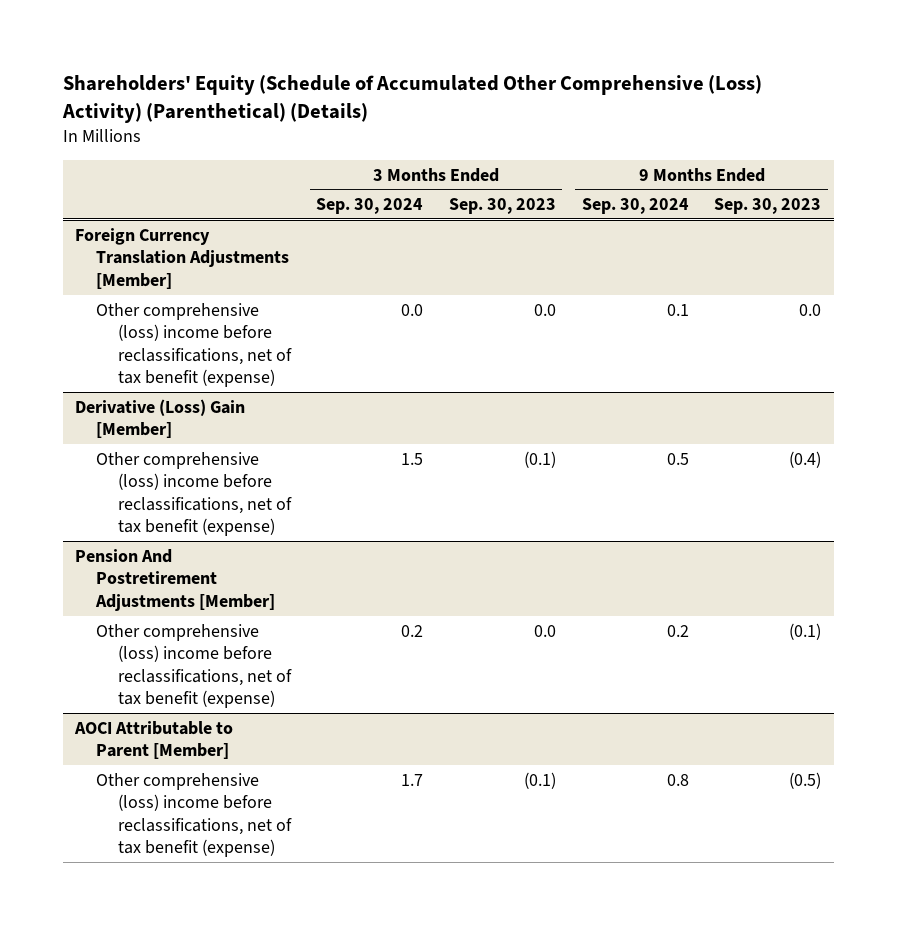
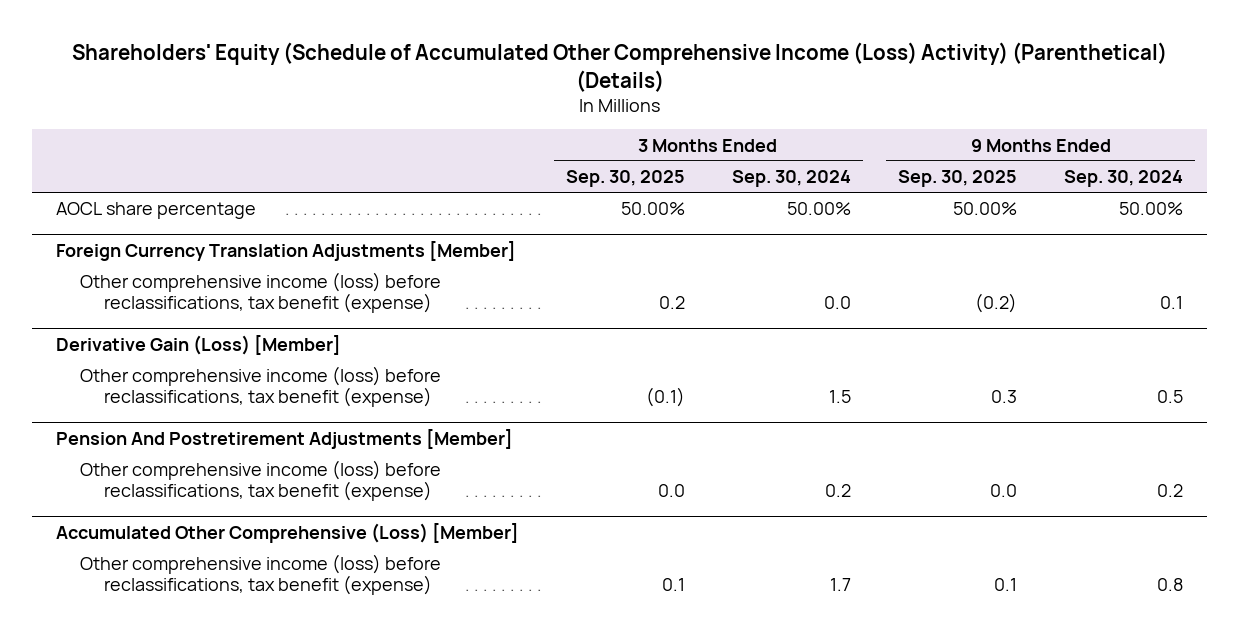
[61,75,762,123] Shareholders' Equity (Schedule of Accumulated Other Comprehensive (Loss) Activity) (Parenthetical) (Details) -> [71,41,1167,92] Shareholders' Equity (Schedule of Accumulated Other Comprehensive Income (Loss) Activity) (Parenthetical) (Details)
[448,197,556,214] Sep. 30, 2023 -> none
[714,197,822,214] Sep. 30, 2023 -> none
none -> [565,169,685,187] Sep. 30, 2025
none -> [898,169,1018,187] Sep. 30, 2025
none -> [55,202,256,220] AOCL share percentage
[96,302,292,388] Other comprehensive (loss) income before reclassifications, net of tax benefit (expense) -> [80,272,442,314] Other comprehensive income (loss) before reclassifications, tax benefit (expense)
[75,398,246,439] Derivative (Loss) Gain [Member] -> [55,334,341,355] Derivative Gain (Loss) [Member]
[96,451,292,537] Other comprehensive (loss) income before reclassifications, net of tax benefit (expense) -> [80,366,442,408] Other comprehensive income (loss) before reclassifications, tax benefit (expense)
[96,623,292,709] Other comprehensive (loss) income before reclassifications, net of tax benefit (expense) -> [80,460,442,502] Other comprehensive income (loss) before reclassifications, tax benefit (expense)
[74,720,234,760] AOCI Attributable to Parent [Member] -> [55,522,519,543] Accumulated Other Comprehensive (Loss) [Member]
[96,772,292,858] Other comprehensive (loss) income before reclassifications, net of tax benefit (expense) -> [80,554,442,596] Other comprehensive income (loss) before reclassifications, tax benefit (expense)

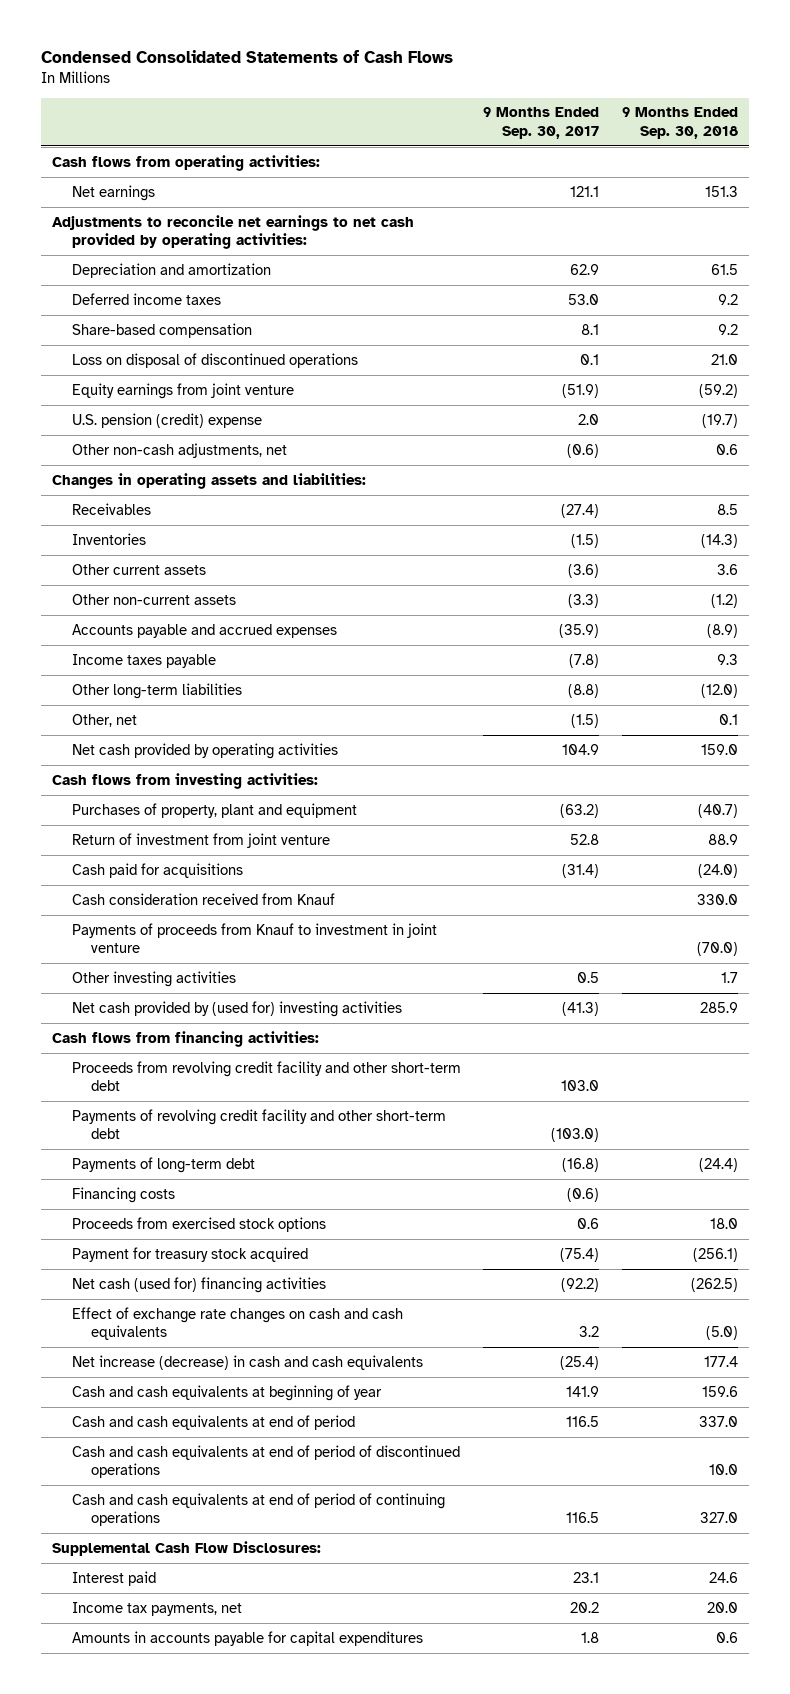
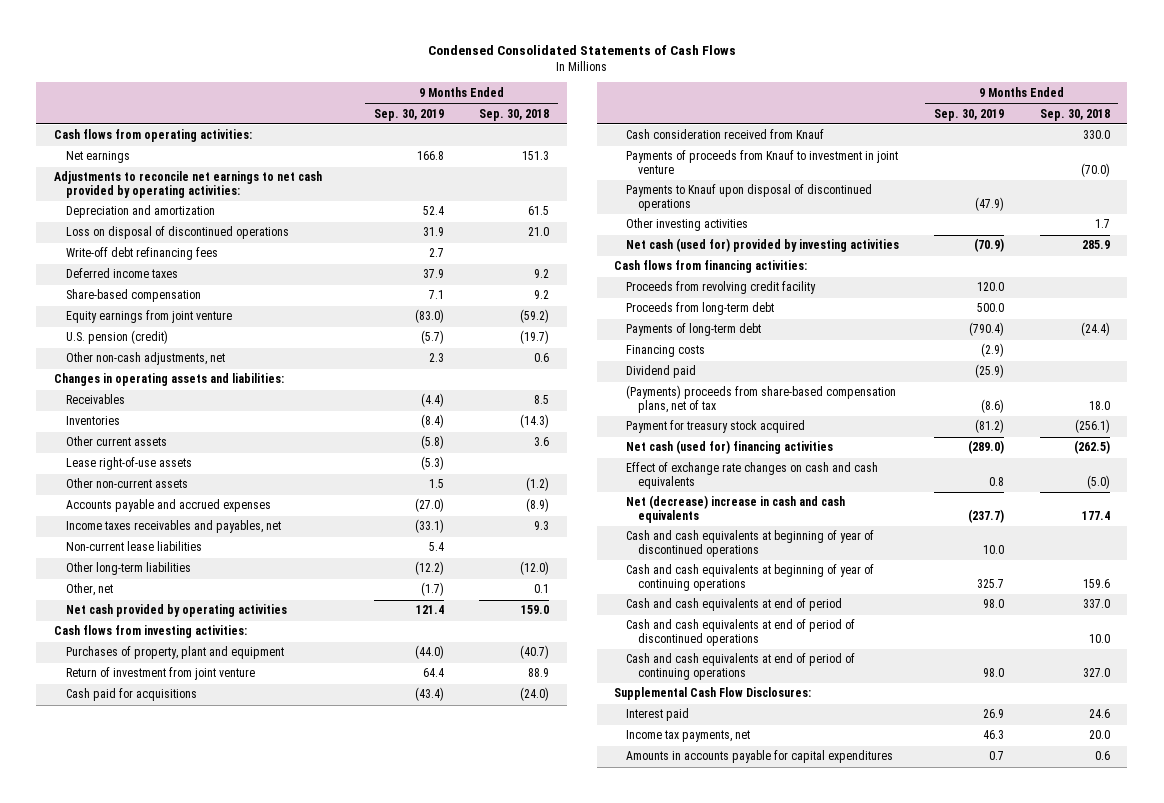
[483,107,600,139] 9 Months Ended Sep. 30, 2017 -> none
none -> [373,108,444,121] Sep. 30, 2019
[71,352,358,368] Loss on disposal of discontinued operations -> [65,226,289,240] Loss on disposal of discontinued operations
none -> [65,247,218,261] Write-off debt refinancing fees
[71,412,262,428] U.S. pension (credit) expense -> [65,330,168,345] U.S. pension (credit)
none -> [65,457,192,471] Lease right-of-use assets
[71,653,216,668] Income taxes payable -> none
none -> [65,520,281,534] Income taxes receivables and payables, net
none -> [65,541,202,552] Non-current lease liabilities
none -> [625,184,872,212] Payments to Knauf upon disposal of discontinued operations
[71,1000,402,1017] Net cash provided by (used for) investing activities -> [625,238,899,253] Net cash (used for) provided by investing activities
[71,1108,446,1140] Payments of revolving credit facility and other short-term debt -> none
[71,1060,461,1092] Proceeds from revolving credit facility and other short-term debt -> [625,281,816,295] Proceeds from revolving credit facility
none -> [625,302,774,316] Proceeds from long-term debt
[71,1216,326,1232] Proceeds from exercised stock options -> none
none -> [625,365,696,379] Dividend paid
none -> [625,385,896,414] (Payments) proceeds from share-based compensation plans, net of tax
[71,1354,423,1370] Net increase (decrease) in cash and cash equivalents -> [625,495,845,524] Net (decrease) increase in cash and cash equivalents
none -> [625,530,874,558] Cash and cash equivalents at beginning of year of discontinued operations
[71,1384,382,1401] Cash and cash equivalents at beginning of year -> [625,564,874,592] Cash and cash equivalents at beginning of year of continuing operations

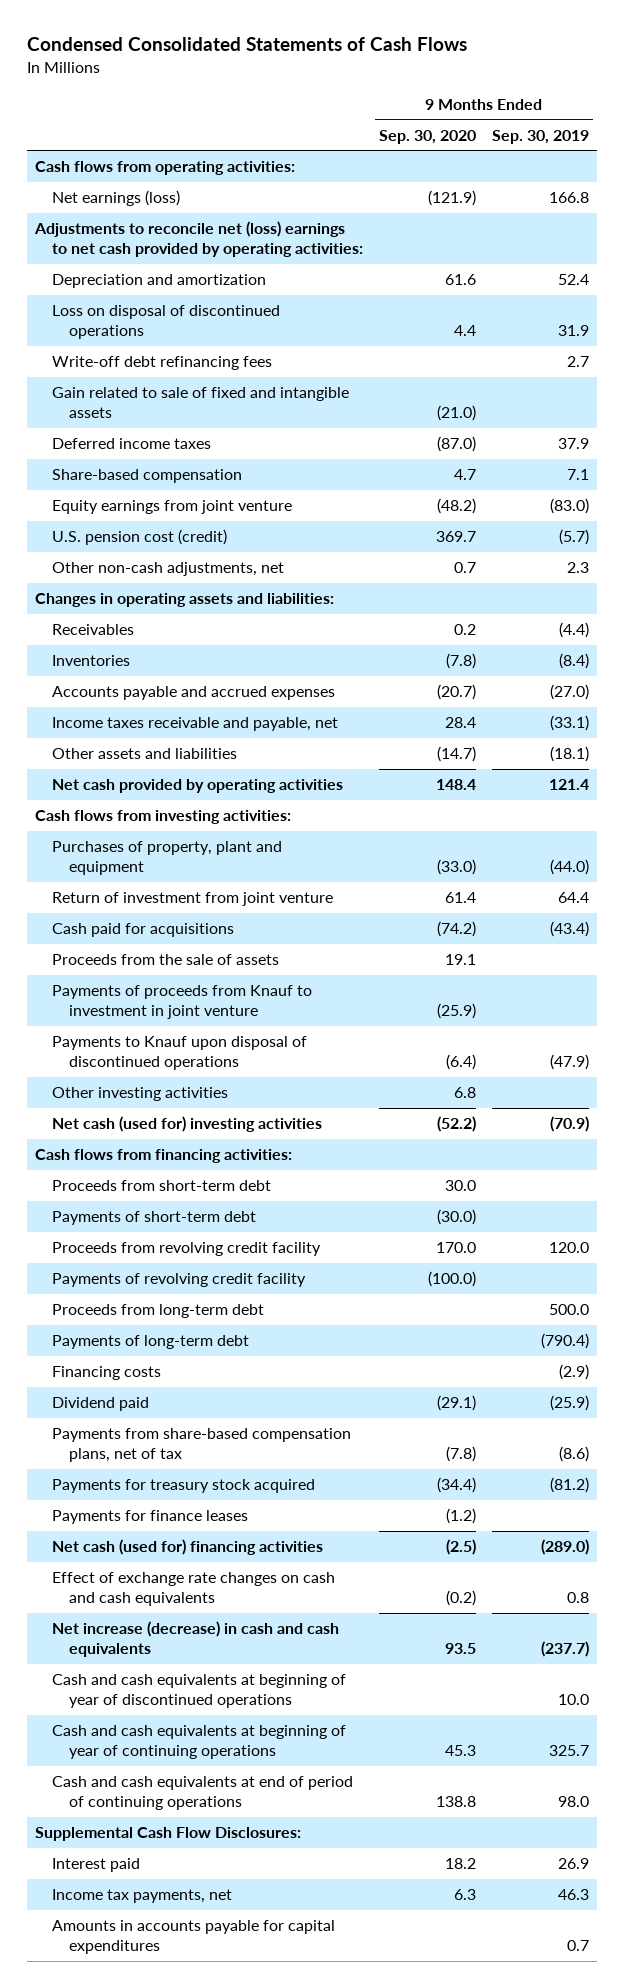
[479,108,550,121] Sep. 30, 2018 -> none
none -> [378,129,476,144] Sep. 30, 2020
[65,151,130,164] Net earnings -> [51,190,180,207] Net earnings (loss)
[54,171,323,199] Adjustments to reconcile net earnings to net cash provided by operating activities: -> [33,221,363,258] Adjustments to reconcile net (loss) earnings to net cash provided by operating activities:
none -> [51,387,349,419] Gain related to sale of fixed and intangible assets
[65,330,168,345] U.S. pension (credit) -> [51,529,227,546] U.S. pension cost (credit)
[65,436,167,447] Other current assets -> none
[65,457,192,471] Lease right-of-use assets -> none
[65,478,188,489] Other non-current assets -> none
[65,541,202,552] Non-current lease liabilities -> none
[65,562,191,576] Other long-term liabilities -> none
[65,520,281,534] Income taxes receivables and payables, net -> [51,717,338,732] Income taxes receivable and payable, net
[65,583,113,597] Other, net -> [51,748,237,760] Other assets and liabilities
[420,582,444,597] (1.7) -> [549,746,589,763] (18.1)
[625,129,824,140] Cash consideration received from Knauf -> none
none -> [51,954,279,966] Proceeds from the sale of assets
[625,238,899,253] Net cash (used for) provided by investing activities -> [51,1116,322,1133] Net cash (used for) investing activities
none -> [51,1180,271,1192] Proceeds from short-term debt
none -> [51,1211,256,1226] Payments of short-term debt
none -> [51,1273,306,1288] Payments of revolving credit facility
[625,385,896,414] (Payments) proceeds from share-based compensation plans, net of tax -> [51,1428,351,1463] Payments from share-based compensation plans, net of tax
[625,420,805,434] Payment for treasury stock acquired -> [51,1479,315,1494] Payments for treasury stock acquired
none -> [51,1510,248,1525] Payments for finance leases
[625,495,845,524] Net (decrease) increase in cash and cash equivalents -> [51,1621,339,1658] Net increase (decrease) in cash and cash equivalents
[625,598,842,612] Cash and cash equivalents at end of period -> none
[625,619,855,647] Cash and cash equivalents at end of period of discontinued operations -> none

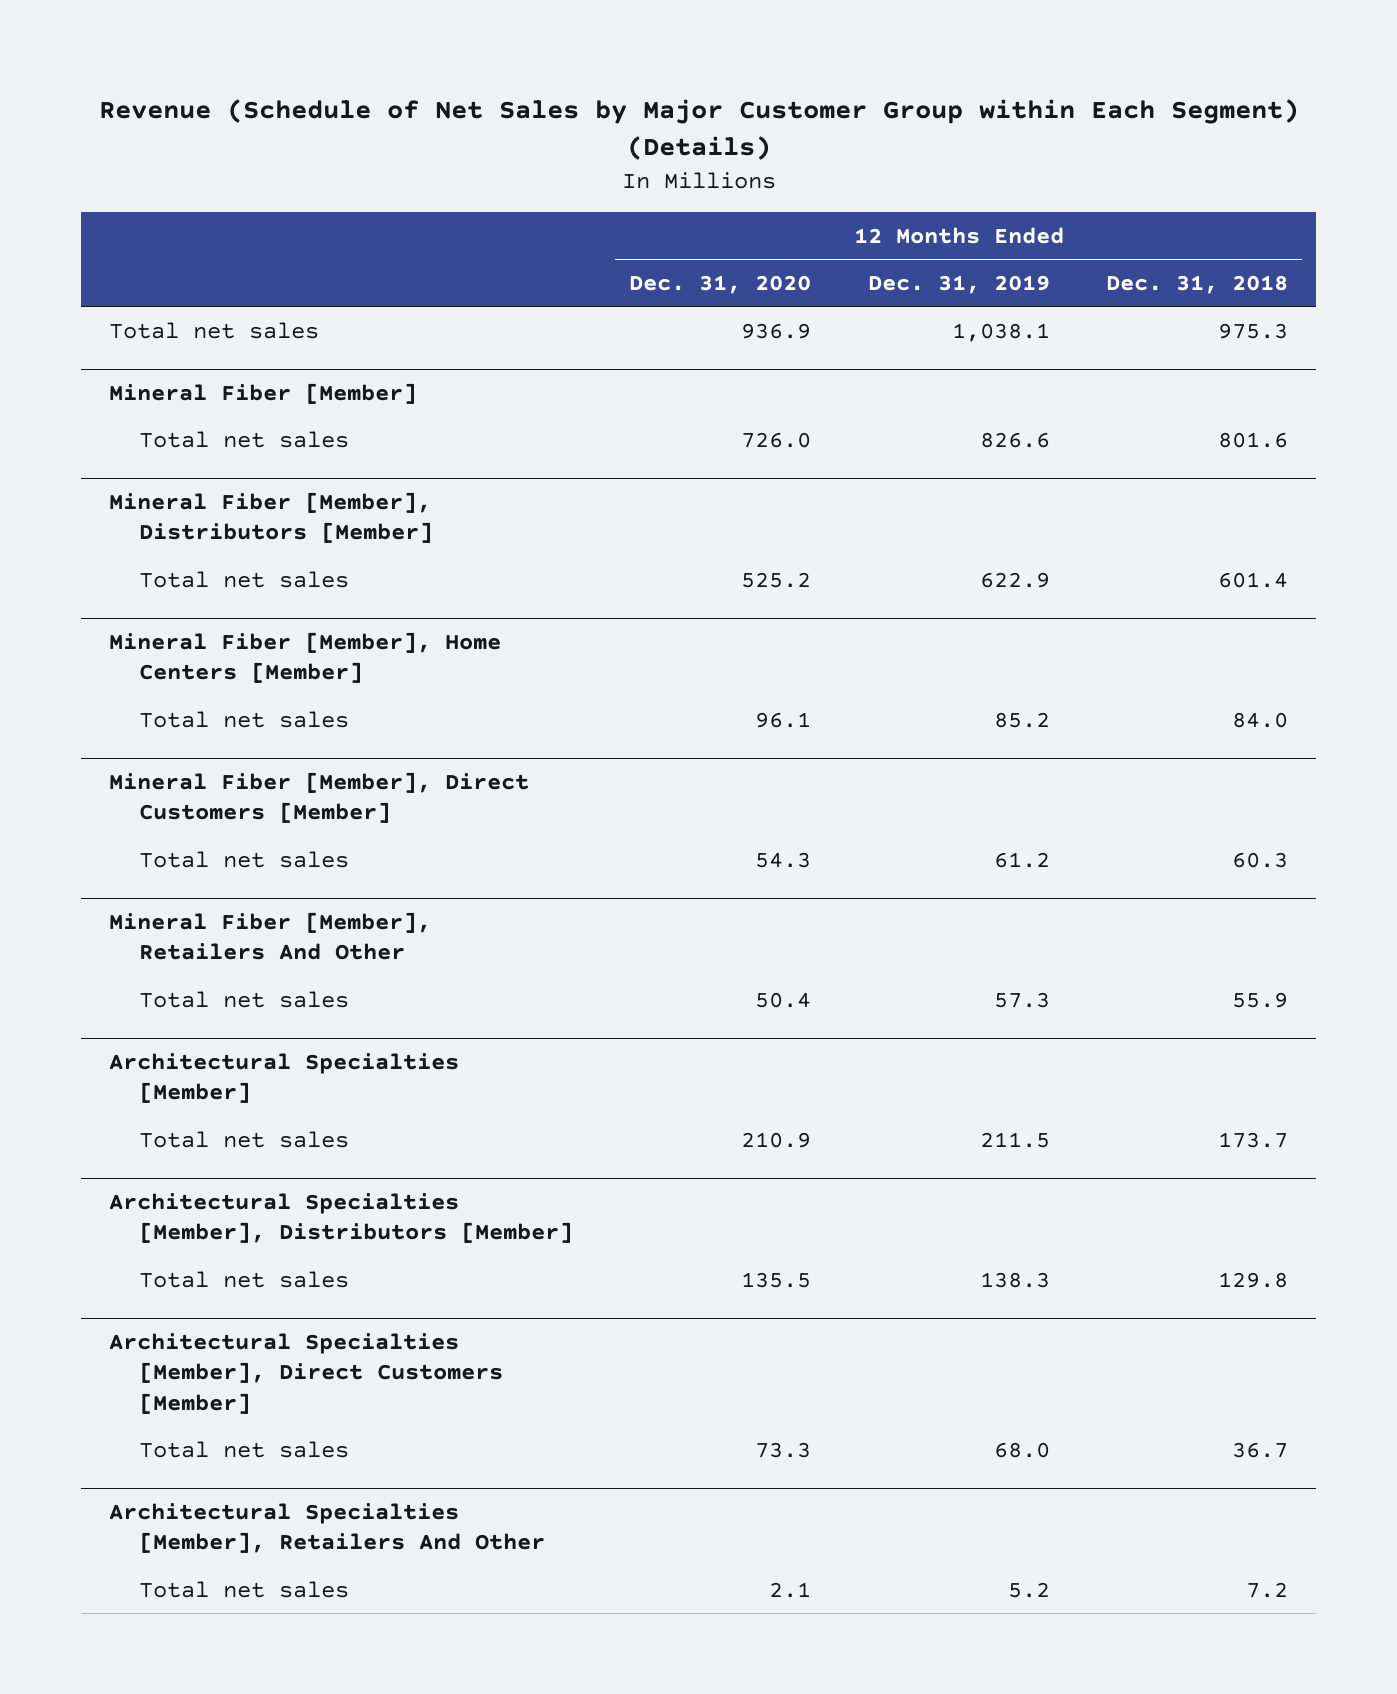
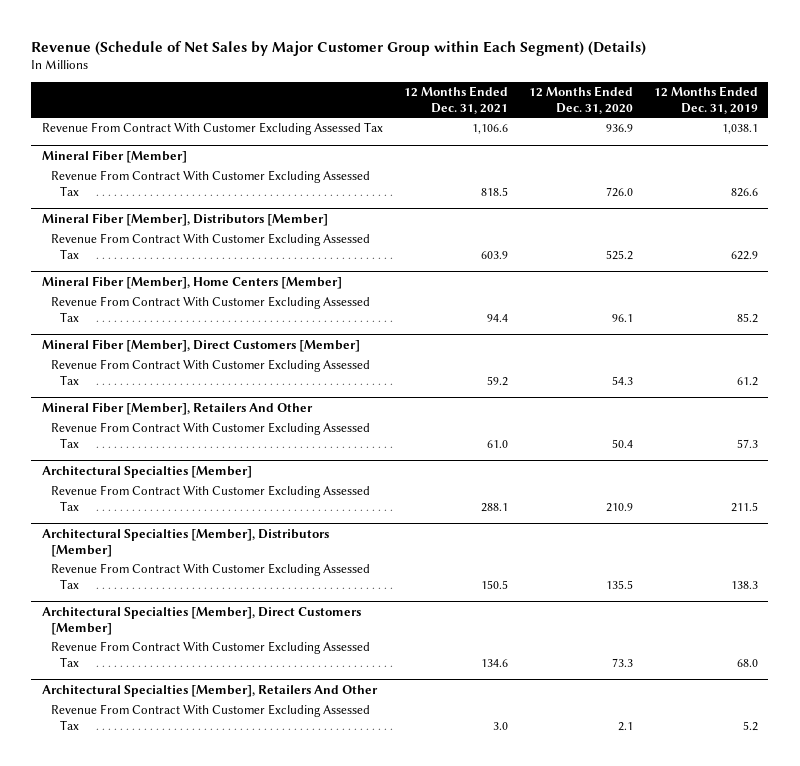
[1106,274,1289,294] Dec. 31, 2018 -> none
none -> [403,85,508,114] 12 Months Ended Dec. 31, 2021
[108,321,319,339] Total net sales -> [41,122,383,136] Revenue From Contract With Customer Excluding Assessed Tax
[138,430,349,448] Total net sales -> [51,170,371,196] Revenue From Contract With Customer Excluding Assessed Tax
[138,570,349,588] Total net sales -> [51,233,371,259] Revenue From Contract With Customer Excluding Assessed Tax
[138,710,349,728] Total net sales -> [51,296,371,322] Revenue From Contract With Customer Excluding Assessed Tax
[138,850,349,868] Total net sales -> [51,359,371,385] Revenue From Contract With Customer Excluding Assessed Tax
[138,990,349,1008] Total net sales -> [51,422,371,448] Revenue From Contract With Customer Excluding Assessed Tax
[138,1130,349,1148] Total net sales -> [51,485,371,511] Revenue From Contract With Customer Excluding Assessed Tax
[138,1270,349,1288] Total net sales -> [51,563,371,589] Revenue From Contract With Customer Excluding Assessed Tax
[138,1440,349,1458] Total net sales -> [51,641,371,667] Revenue From Contract With Customer Excluding Assessed Tax
[138,1580,349,1598] Total net sales -> [51,704,371,730] Revenue From Contract With Customer Excluding Assessed Tax

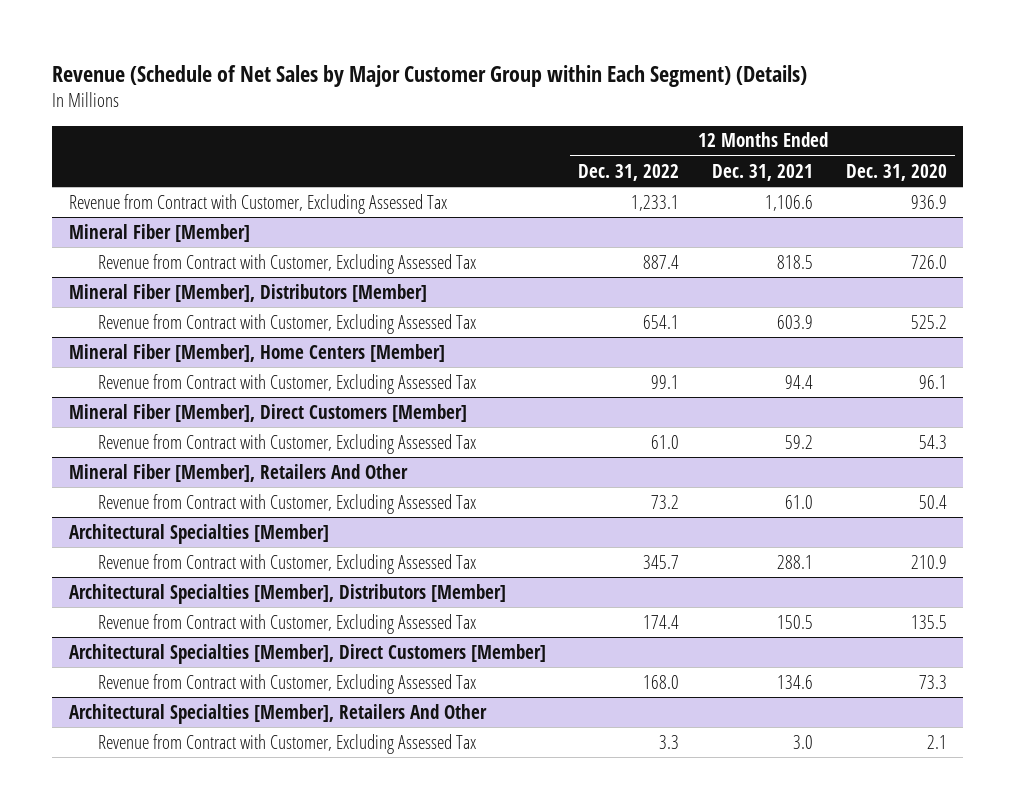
[653,85,758,114] 12 Months Ended Dec. 31, 2019 -> none
none -> [578,163,680,181] Dec. 31, 2022
[41,122,383,136] Revenue From Contract With Customer Excluding Assessed Tax -> [68,193,447,214] Revenue from Contract with Customer, Excluding Assessed Tax
[51,170,371,196] Revenue From Contract With Customer Excluding Assessed Tax -> [97,253,476,274] Revenue from Contract with Customer, Excluding Assessed Tax
[51,233,371,259] Revenue From Contract With Customer Excluding Assessed Tax -> [97,313,476,334] Revenue from Contract with Customer, Excluding Assessed Tax
[51,296,371,322] Revenue From Contract With Customer Excluding Assessed Tax -> [97,373,476,394] Revenue from Contract with Customer, Excluding Assessed Tax
[51,359,371,385] Revenue From Contract With Customer Excluding Assessed Tax -> [97,433,476,454] Revenue from Contract with Customer, Excluding Assessed Tax
[51,422,371,448] Revenue From Contract With Customer Excluding Assessed Tax -> [97,493,476,514] Revenue from Contract with Customer, Excluding Assessed Tax
[51,485,371,511] Revenue From Contract With Customer Excluding Assessed Tax -> [97,553,476,574] Revenue from Contract with Customer, Excluding Assessed Tax
[51,563,371,589] Revenue From Contract With Customer Excluding Assessed Tax -> [97,613,476,634] Revenue from Contract with Customer, Excluding Assessed Tax
[51,641,371,667] Revenue From Contract With Customer Excluding Assessed Tax -> [97,673,476,694] Revenue from Contract with Customer, Excluding Assessed Tax
[51,704,371,730] Revenue From Contract With Customer Excluding Assessed Tax -> [97,733,476,754] Revenue from Contract with Customer, Excluding Assessed Tax

